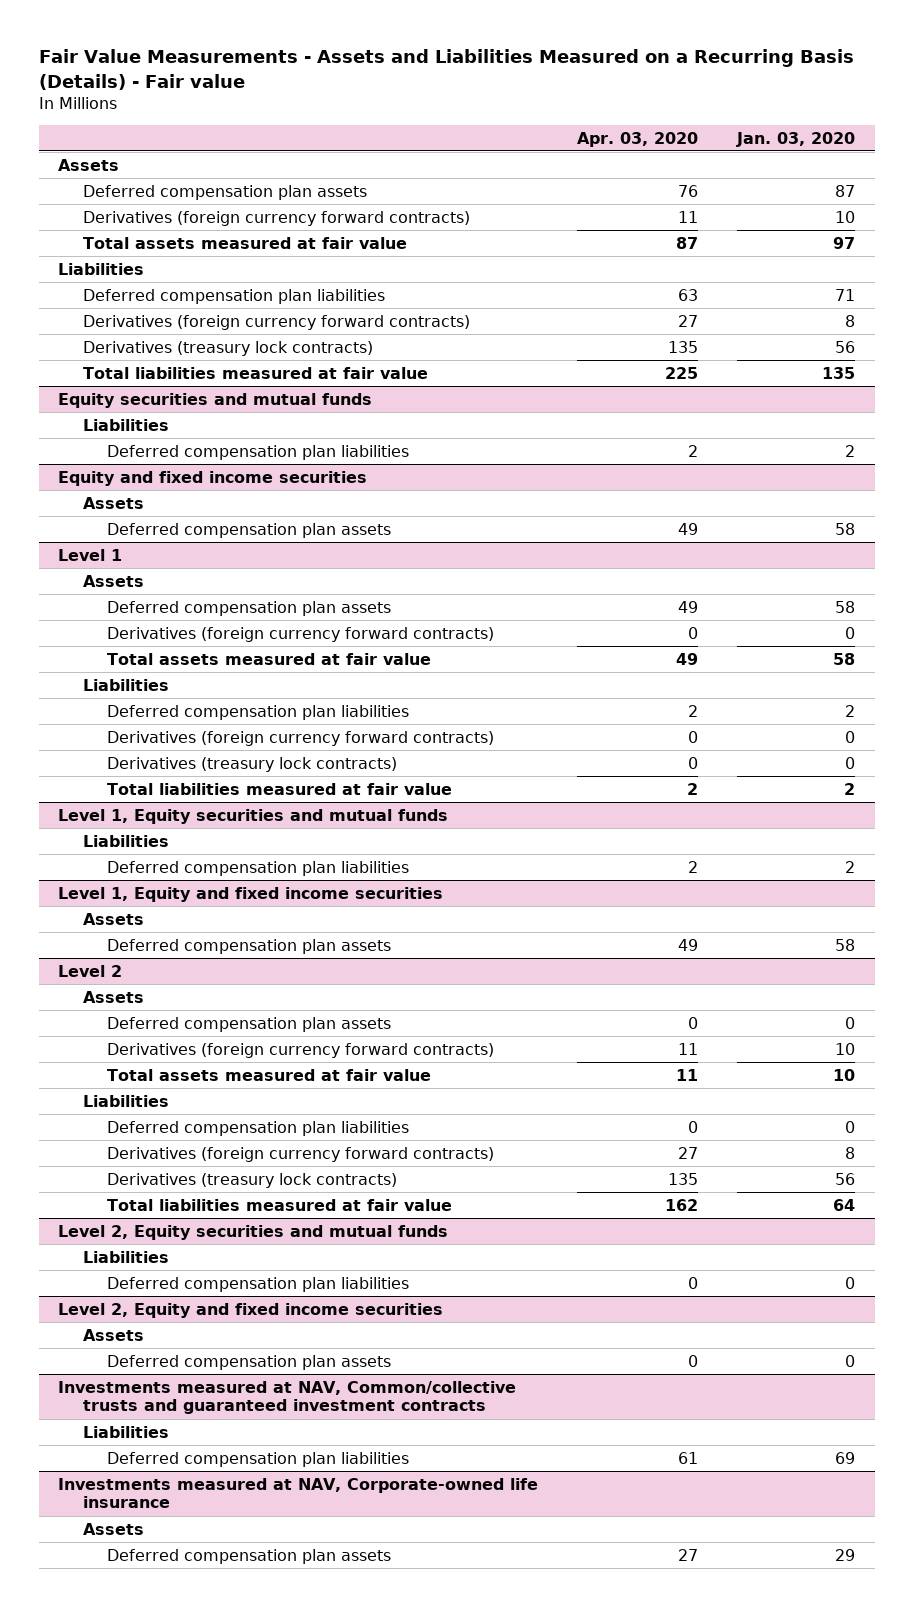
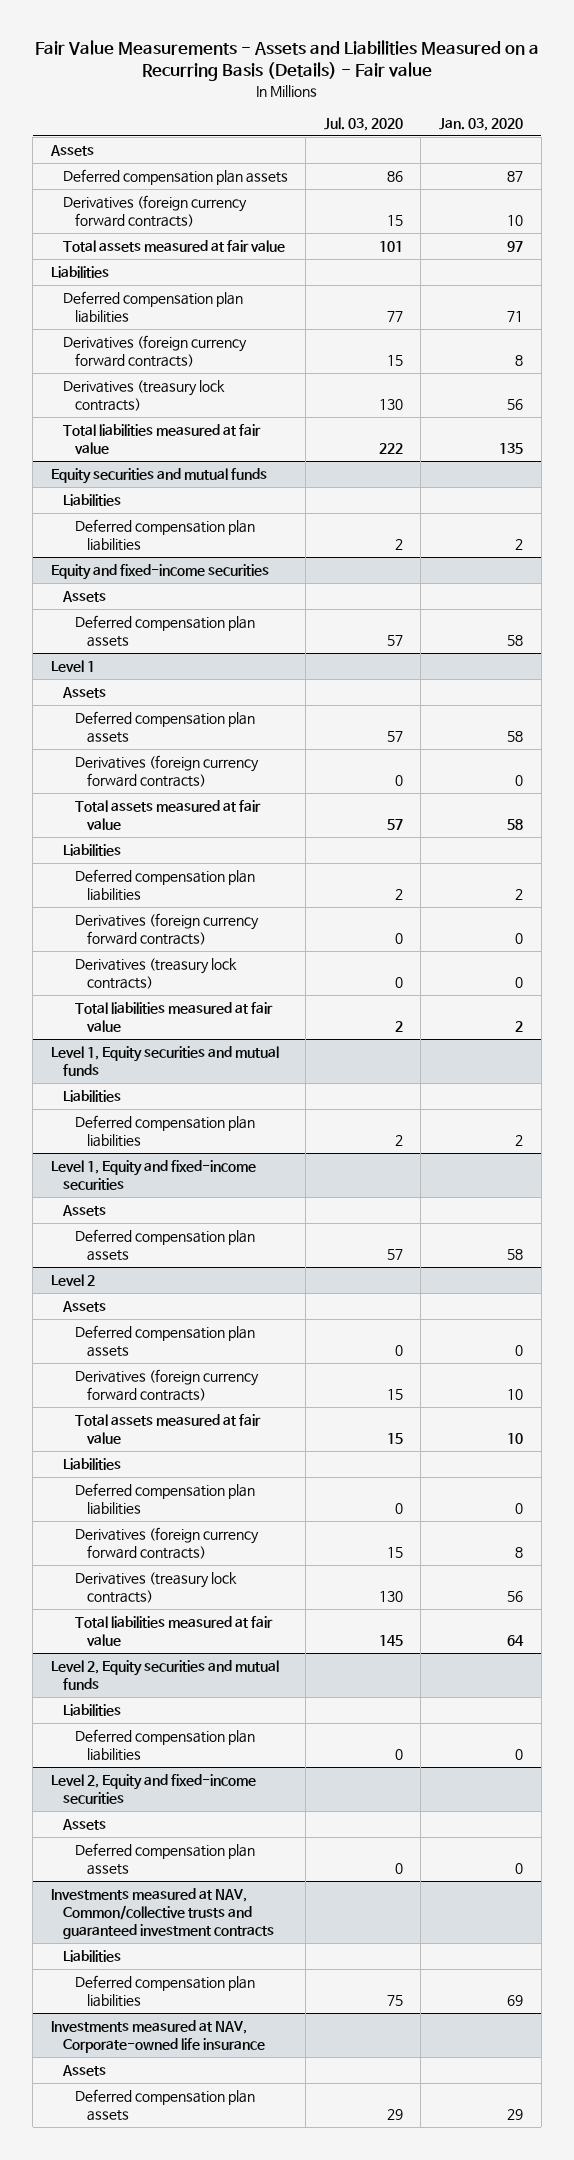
[577,131,699,147] Apr. 03, 2020 -> none
none -> [323,116,403,131] Jul. 03, 2020
[58,470,368,486] Equity and fixed income securities -> [50,564,269,581] Equity and fixed-income securities
[58,886,444,902] Level 1, Equity and fixed income securities -> [50,1160,256,1190] Level 1, Equity and fixed-income securities
[58,1302,444,1318] Level 2, Equity and fixed income securities -> [50,1774,256,1804] Level 2, Equity and fixed-income securities

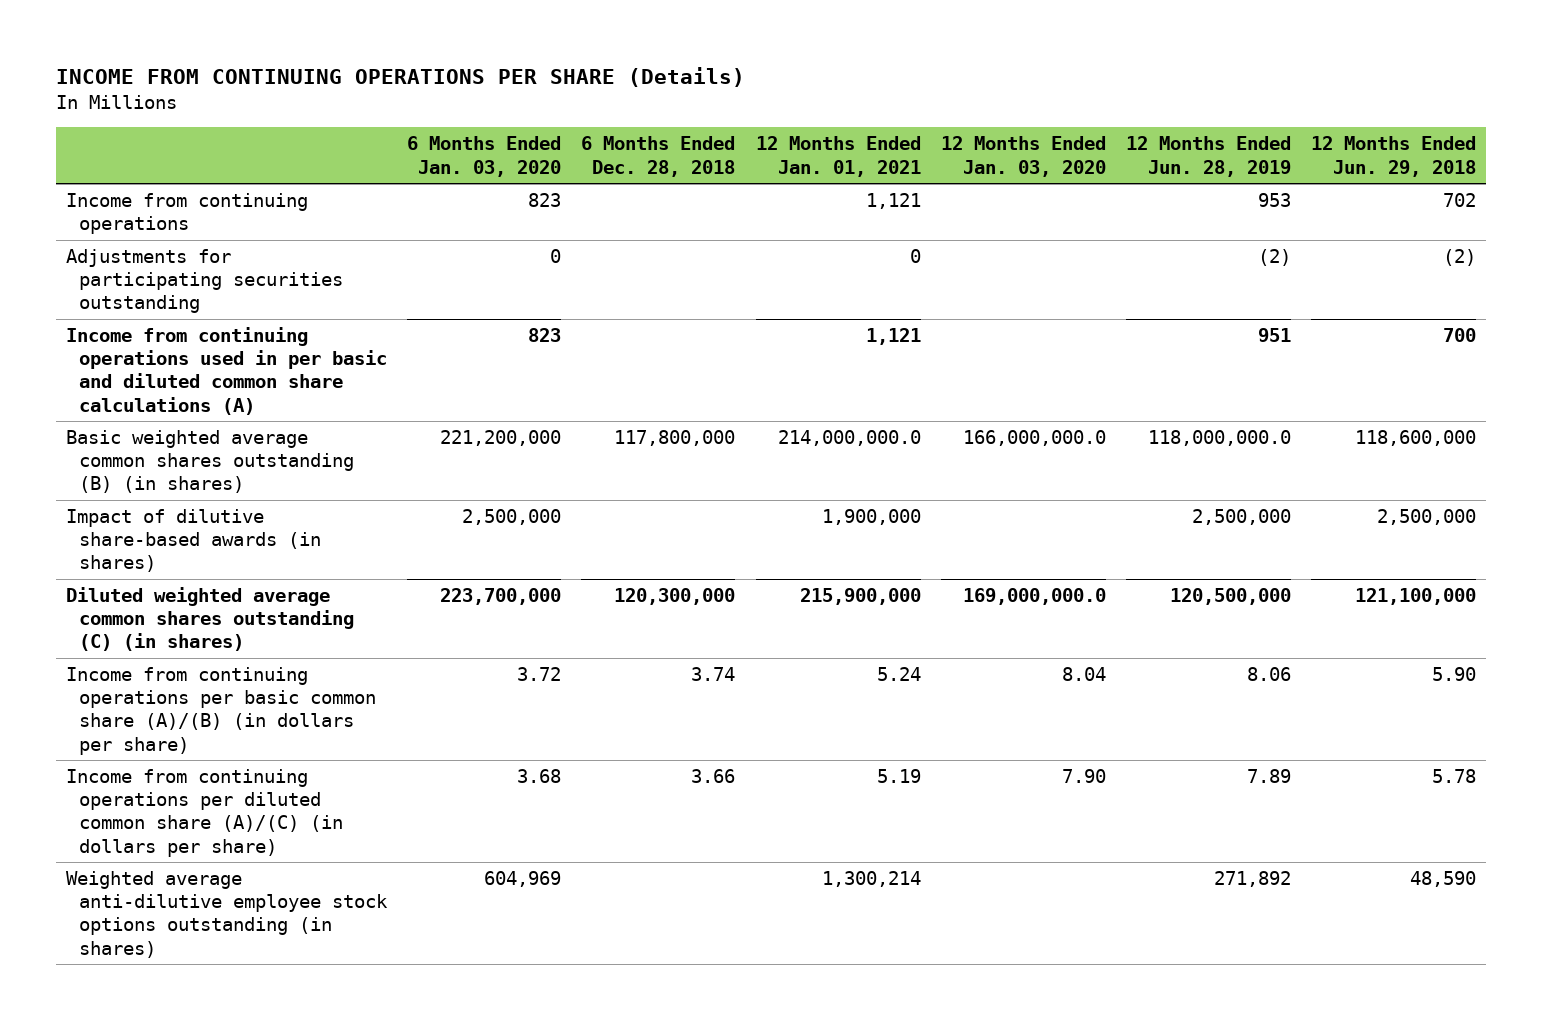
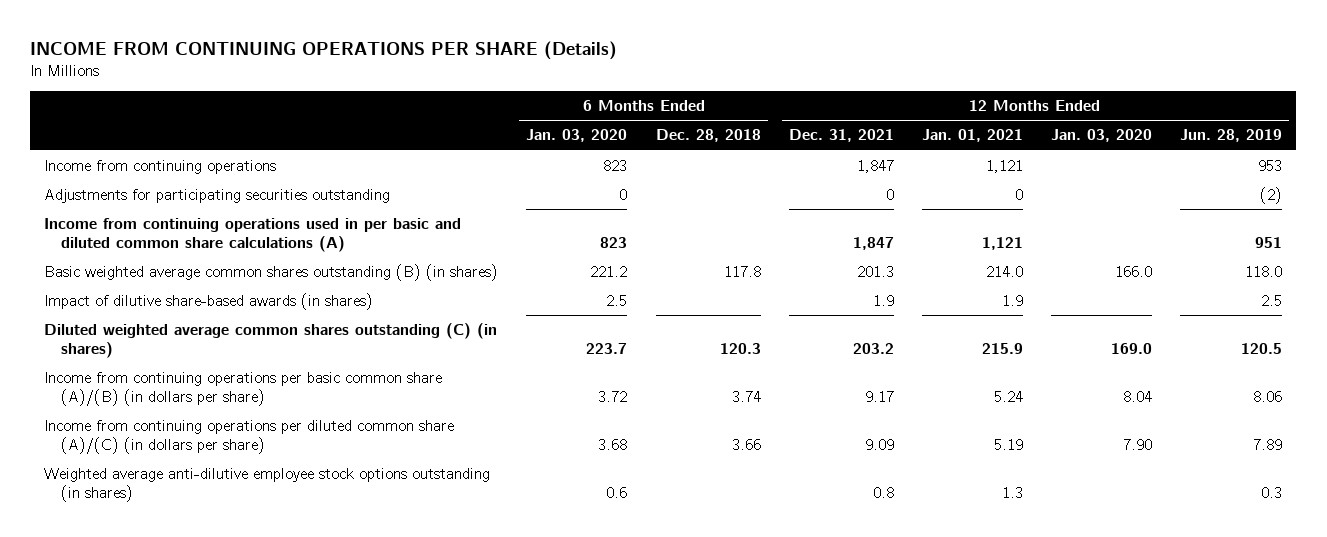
[1310,136,1476,177] 12 Months Ended Jun. 29, 2018 -> none
none -> [788,129,894,143] Dec. 31, 2021
[440,430,562,447] 221,200,000 -> [590,265,628,277] 221.2
[614,430,736,447] 117,800,000 -> [723,265,761,277] 117.8
[777,430,921,447] 214,000,000.0 -> [985,265,1023,277] 214.0
[962,430,1106,447] 166,000,000.0 -> [1115,265,1153,277] 166.0
[1147,430,1291,447] 118,000,000.0 -> [1245,265,1283,277] 118.0
[462,509,562,526] 2,500,000 -> [606,294,628,306] 2.5
[821,509,921,526] 1,900,000 -> [1001,294,1023,306] 1.9
[1191,509,1291,526] 2,500,000 -> [1261,294,1283,306] 2.5
[440,588,562,606] 223,700,000 -> [586,343,628,355] 223.7
[614,588,736,606] 120,300,000 -> [719,343,761,355] 120.3
[799,588,921,606] 215,900,000 -> [981,343,1023,355] 215.9
[962,588,1106,606] 169,000,000.0 -> [1111,343,1153,355] 169.0
[1169,588,1291,606] 120,500,000 -> [1241,343,1283,355] 120.5
[484,871,562,888] 604,969 -> [606,487,628,499] 0.6
[821,871,921,888] 1,300,214 -> [1001,487,1023,499] 1.3
[1213,871,1291,888] 271,892 -> [1261,487,1283,499] 0.3

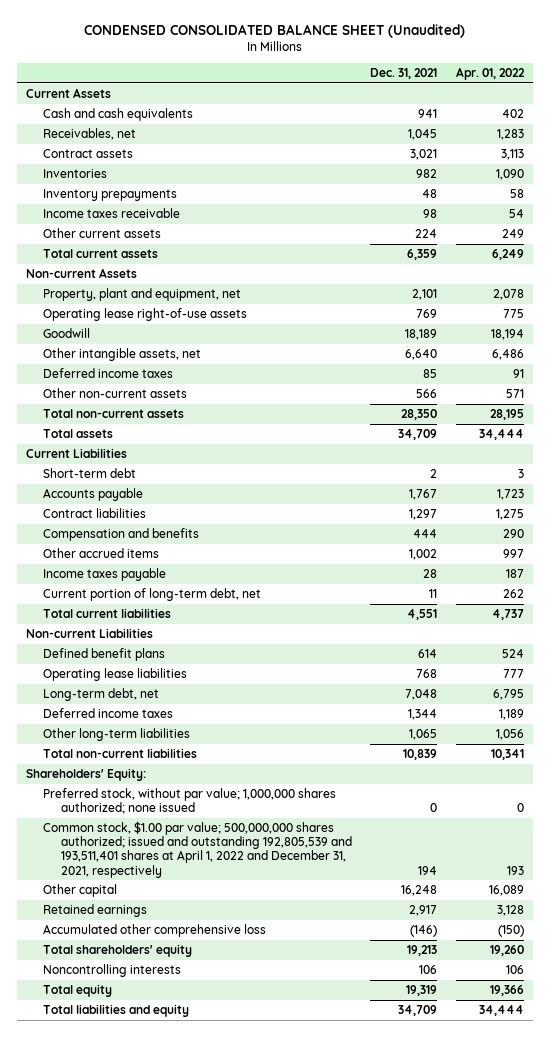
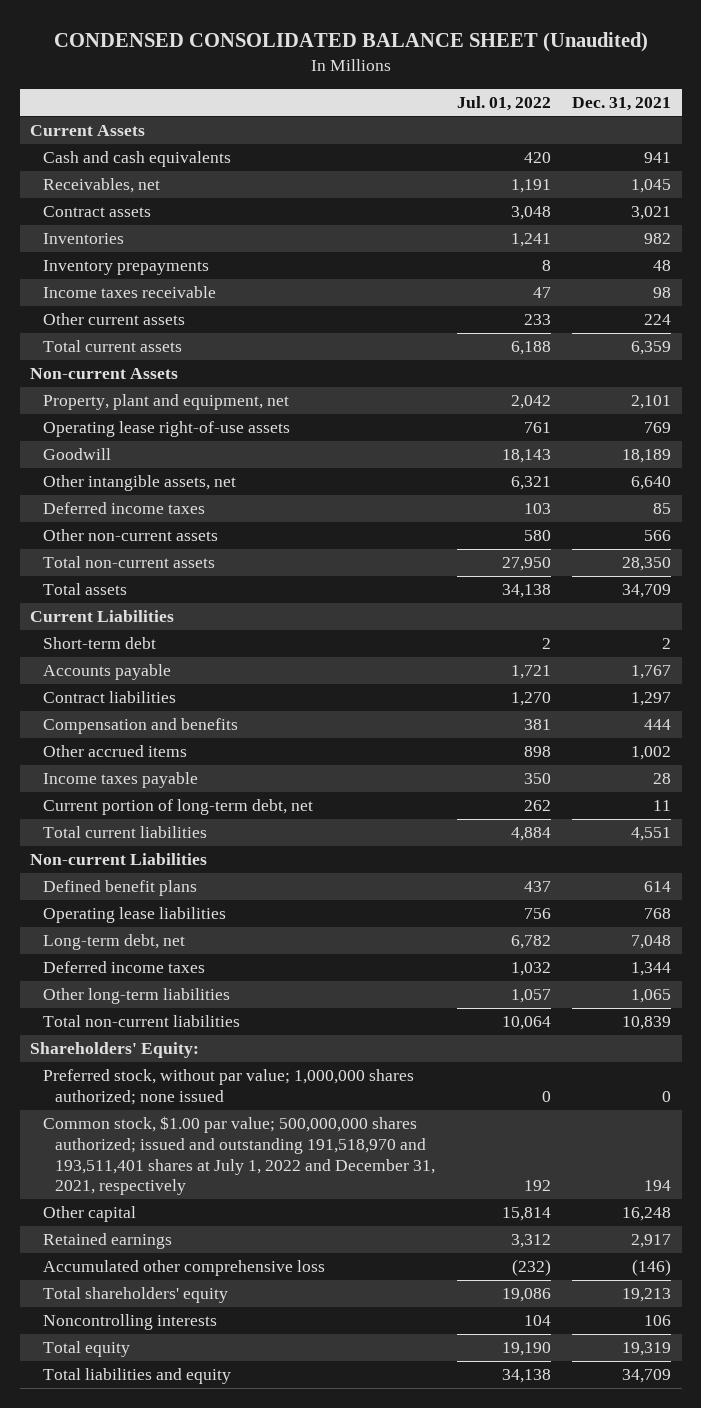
[455,66,525,80] Apr. 01, 2022 -> none
none -> [456,96,551,112] Jul. 01, 2022
[43,821,352,878] Common stock, $1.00 par value; 500,000,000 shares authorized; issued and outstanding 192,805,539 and 193,511,401 shares at April 1, 2022 and December 31, 2021, respectively -> [42,1116,436,1196] Common stock, $1.00 par value; 500,000,000 shares authorized; issued and outstanding 191,518,970 and 193,511,401 shares at July 1, 2022 and December 31, 2021, respectively

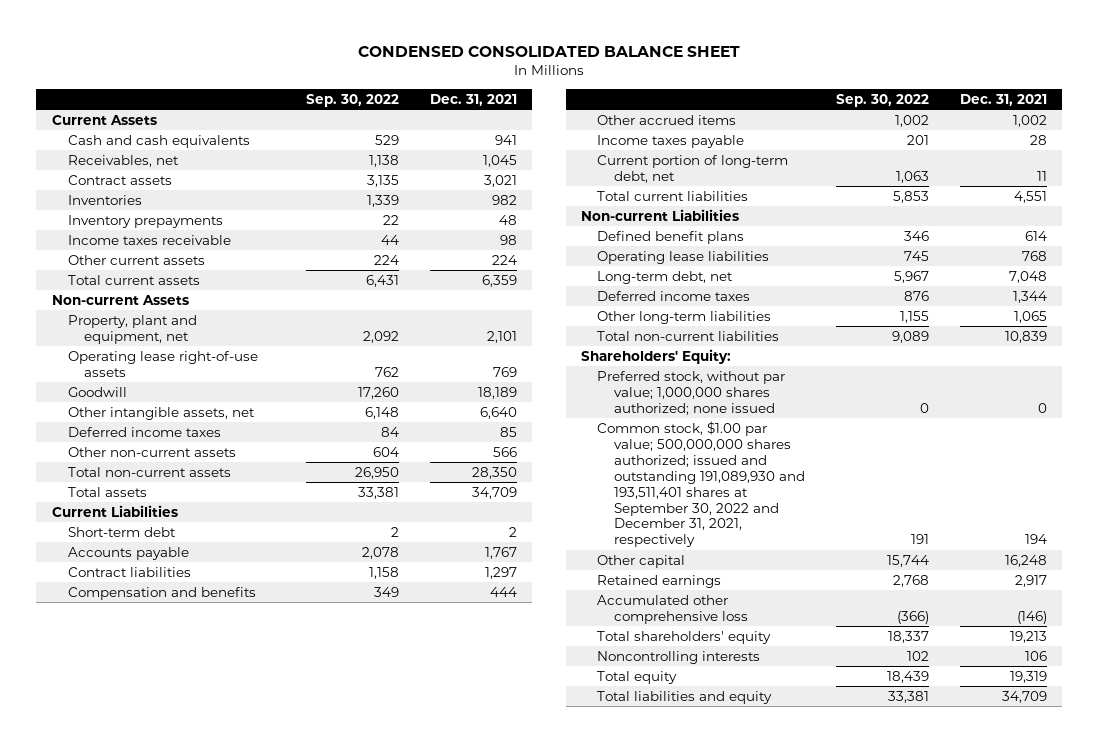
[53,32,648,53] CONDENSED CONSOLIDATED BALANCE SHEET (Unaudited) -> [358,45,741,57] CONDENSED CONSOLIDATED BALANCE SHEET
[456,96,551,112] Jul. 01, 2022 -> none
none -> [305,93,399,107] Sep. 30, 2022
[42,1116,436,1196] Common stock, $1.00 par value; 500,000,000 shares authorized; issued and outstanding 191,518,970 and 193,511,401 shares at July 1, 2022 and December 31, 2021, respectively -> [597,420,805,548] Common stock, $1.00 par value; 500,000,000 shares authorized; issued and outstanding 191,089,930 and 193,511,401 shares at September 30, 2022 and December 31, 2021, respectively

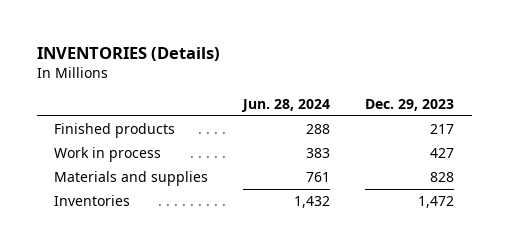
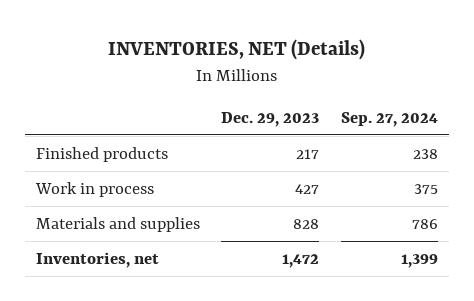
[37,46,221,61] INVENTORIES (Details) -> [107,38,365,60] INVENTORIES, NET (Details)
[241,99,331,113] Jun. 28, 2024 -> none
none -> [341,111,439,127] Sep. 27, 2024
[54,194,131,206] Inventories -> [35,251,159,268] Inventories, net

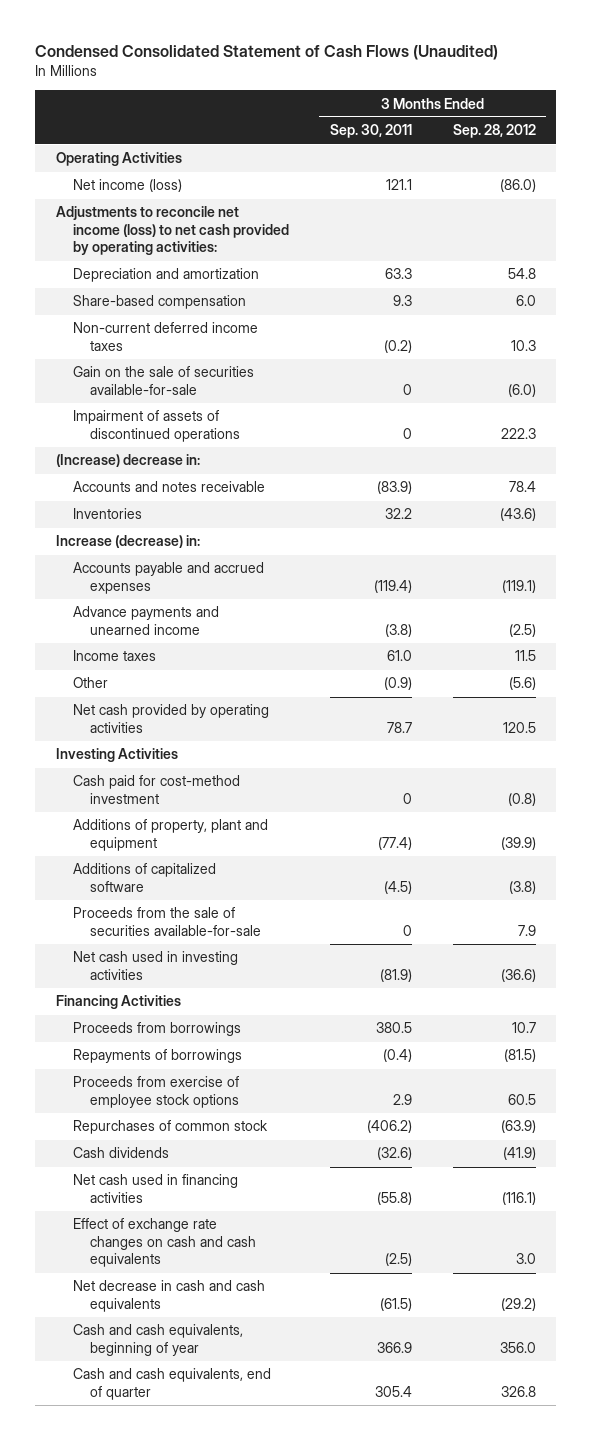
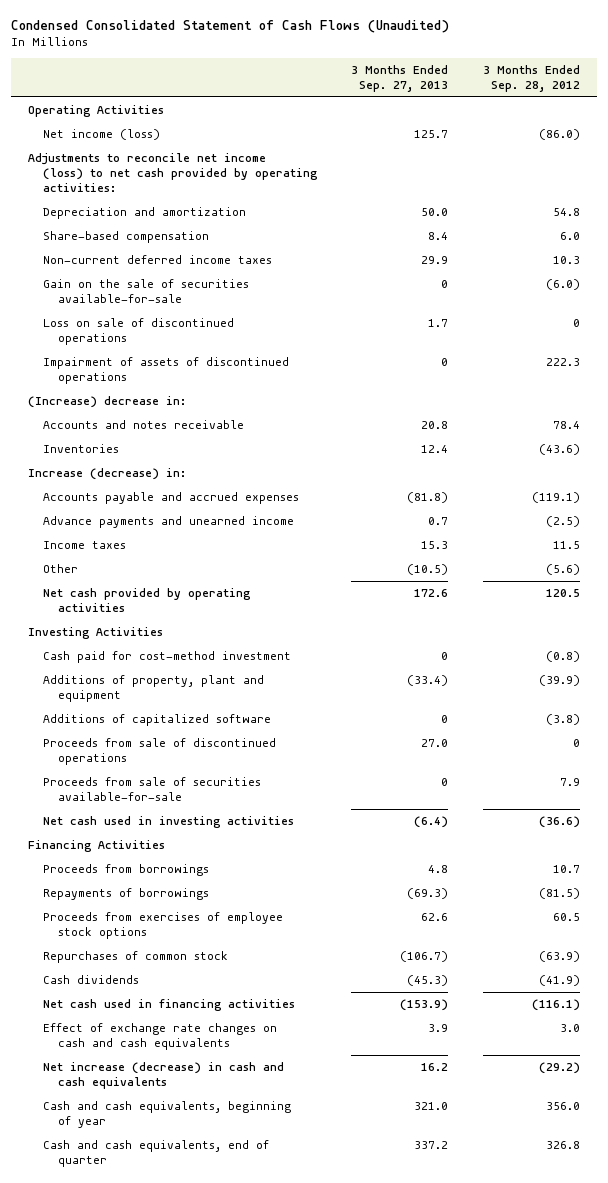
[329,124,412,139] Sep. 30, 2011 -> none
none -> [351,64,449,92] 3 Months Ended Sep. 27, 2013
none -> [43,317,235,346] Loss on sale of discontinued operations
none -> [43,737,277,766] Proceeds from sale of discontinued operations
[72,907,261,936] Proceeds from the sale of securities available-for-sale -> [43,776,262,802] Proceeds from sale of securities available-for-sale
[72,1076,239,1108] Proceeds from exercise of employee stock options -> [43,911,284,940] Proceeds from exercises of employee stock options
[72,1280,265,1312] Net decrease in cash and cash equivalents -> [43,1061,285,1090] Net increase (decrease) in cash and cash equivalents

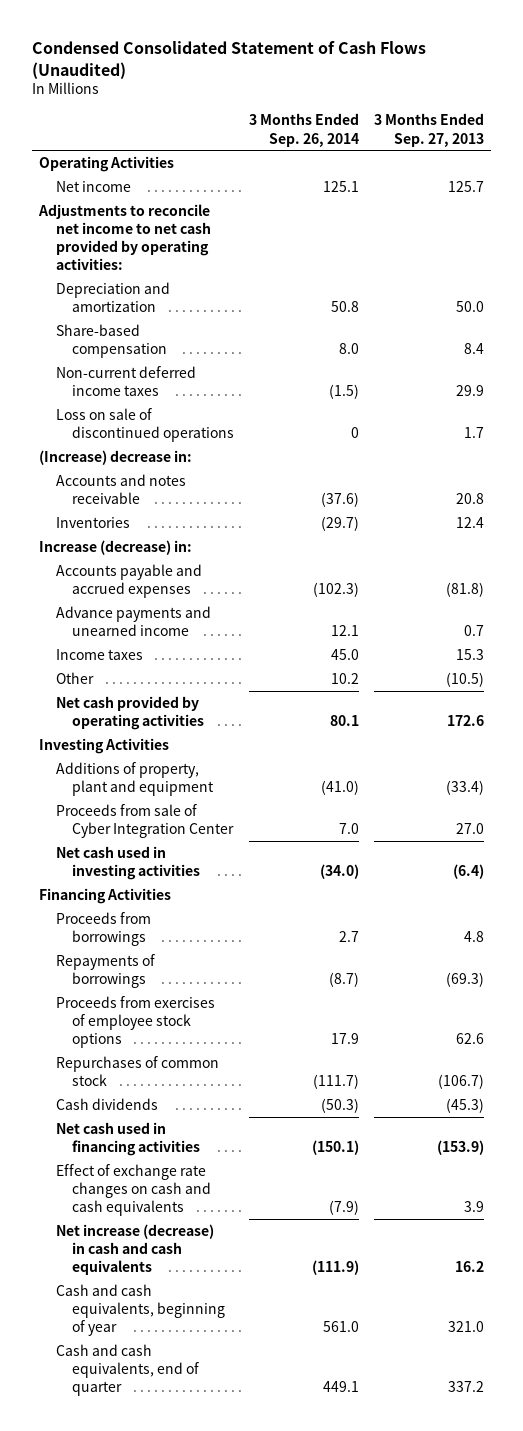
[482,64,580,92] 3 Months Ended Sep. 28, 2012 -> none
none -> [249,113,360,147] 3 Months Ended Sep. 26, 2014
[43,128,161,140] Net income (loss) -> [55,180,131,192] Net income
[28,152,319,193] Adjustments to reconcile net income (loss) to net cash provided by operating activities: -> [38,203,211,271] Adjustments to reconcile net income to net cash provided by operating activities:
[43,278,250,304] Gain on the sale of securities available-for-sale -> none
[43,356,290,385] Impairment of assets of discontinued operations -> none
[43,650,292,663] Cash paid for cost-method investment -> none
[43,713,272,726] Additions of capitalized software -> none
[43,776,262,802] Proceeds from sale of securities available-for-sale -> none
[43,737,277,766] Proceeds from sale of discontinued operations -> [55,803,235,839] Proceeds from sale of Cyber Integration Center

